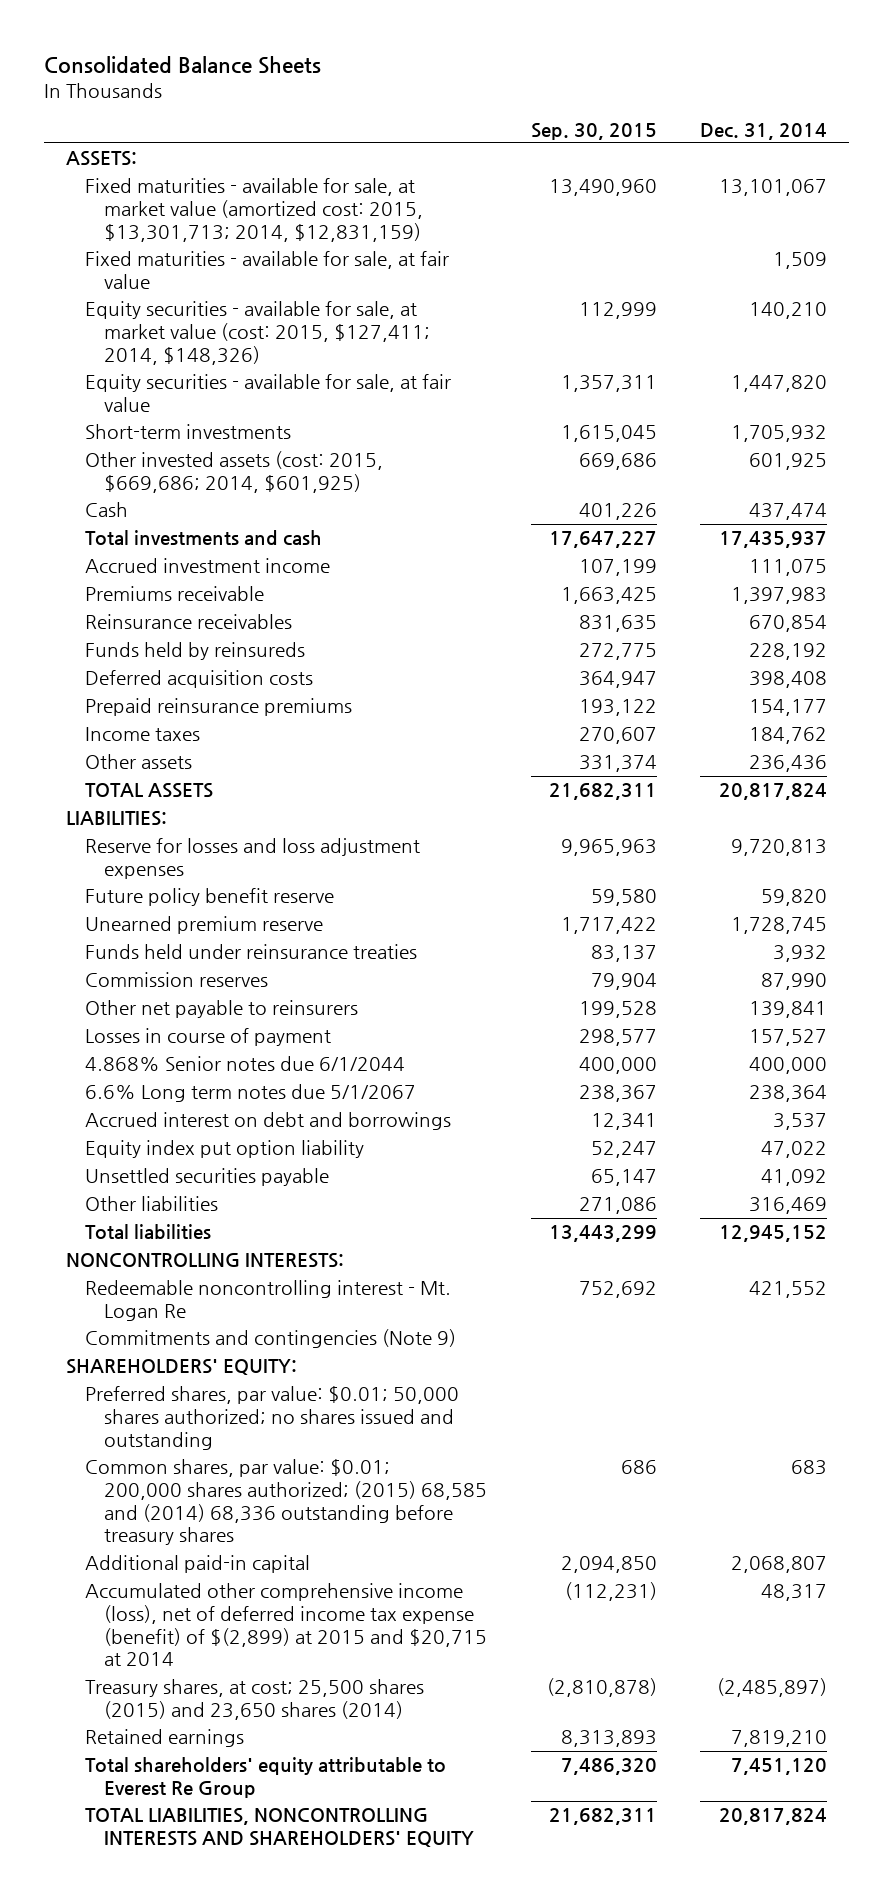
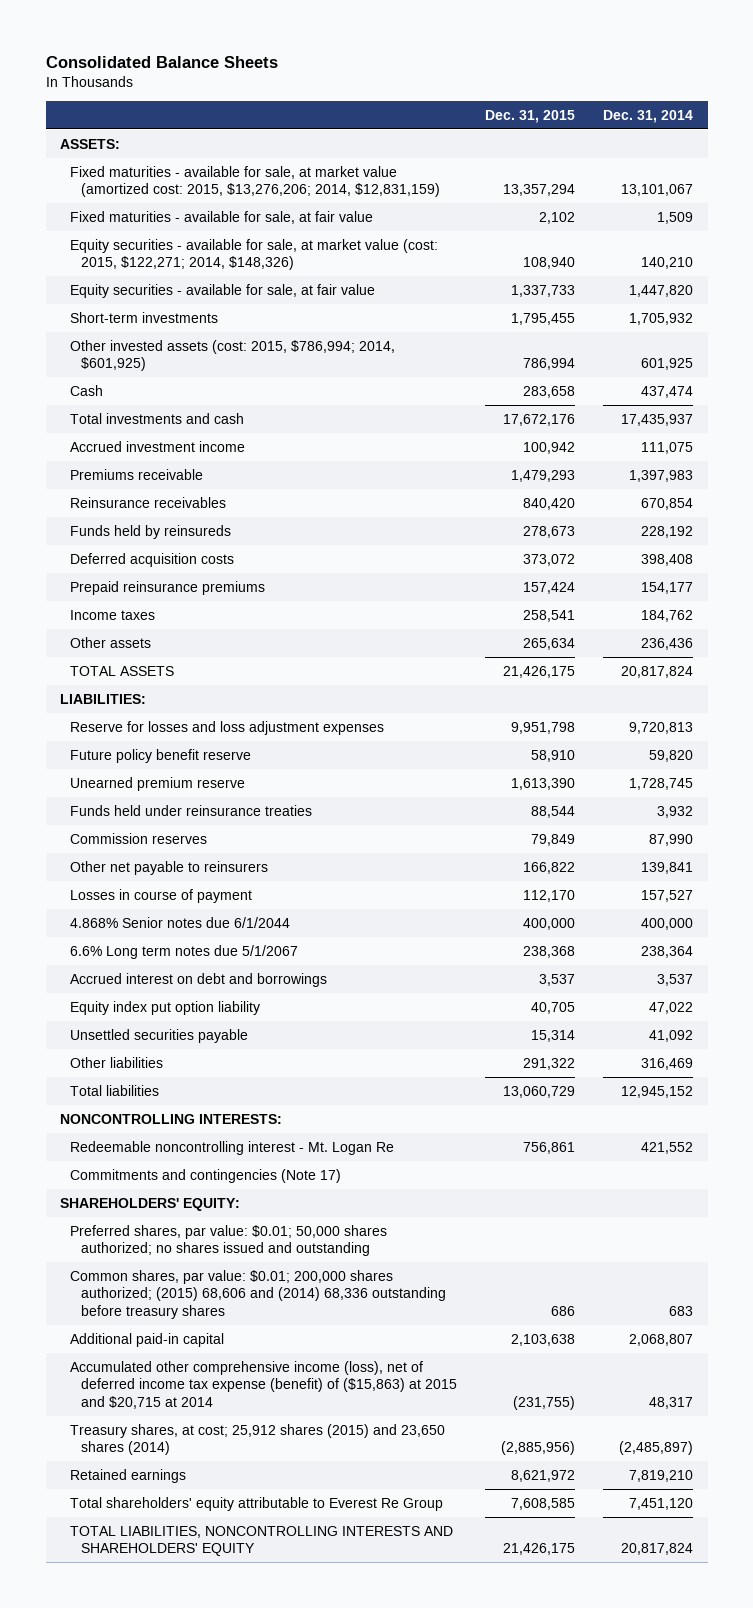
[530,122,657,140] Sep. 30, 2015 -> none
none -> [485,109,576,123] Dec. 31, 2015
[84,178,424,242] Fixed maturities - available for sale, at market value (amortized cost: 2015, $13,301,713; 2014, $12,831,159) -> [70,165,440,198] Fixed maturities - available for sale, at market value (amortized cost: 2015, $13,276,206; 2014, $12,831,159)
[84,301,431,365] Equity securities - available for sale, at market value (cost: 2015, $127,411; 2014, $148,326) -> [70,238,439,271] Equity securities - available for sale, at market value (cost: 2015, $122,271; 2014, $148,326)
[84,451,383,493] Other invested assets (cost: 2015, $669,686; 2014, $601,925) -> [70,339,396,372] Other invested assets (cost: 2015, $786,994; 2014, $601,925)
[84,1329,456,1349] Commitments and contingencies (Note 9) -> [70,1168,342,1183] Commitments and contingencies (Note 17)
[84,1459,488,1546] Common shares, par value: $0.01; 200,000 shares authorized; (2015) 68,585 and (2014) 68,336 outstanding before treasury shares -> [70,1269,446,1319] Common shares, par value: $0.01; 200,000 shares authorized; (2015) 68,606 and (2014) 68,336 outstanding before treasury shares
[84,1583,488,1667] Accumulated other comprehensive income (loss), net of deferred income tax expense (benefit) of $(2,899) at 2015 and $20,715 at 2014 -> [70,1360,457,1409] Accumulated other comprehensive income (loss), net of deferred income tax expense (benefit) of ($15,863) at 2015 and $20,715 at 2014
[84,1679,424,1720] Treasury shares, at cost; 25,500 shares (2015) and 23,650 shares (2014) -> [70,1423,446,1456] Treasury shares, at cost; 25,912 shares (2015) and 23,650 shares (2014)

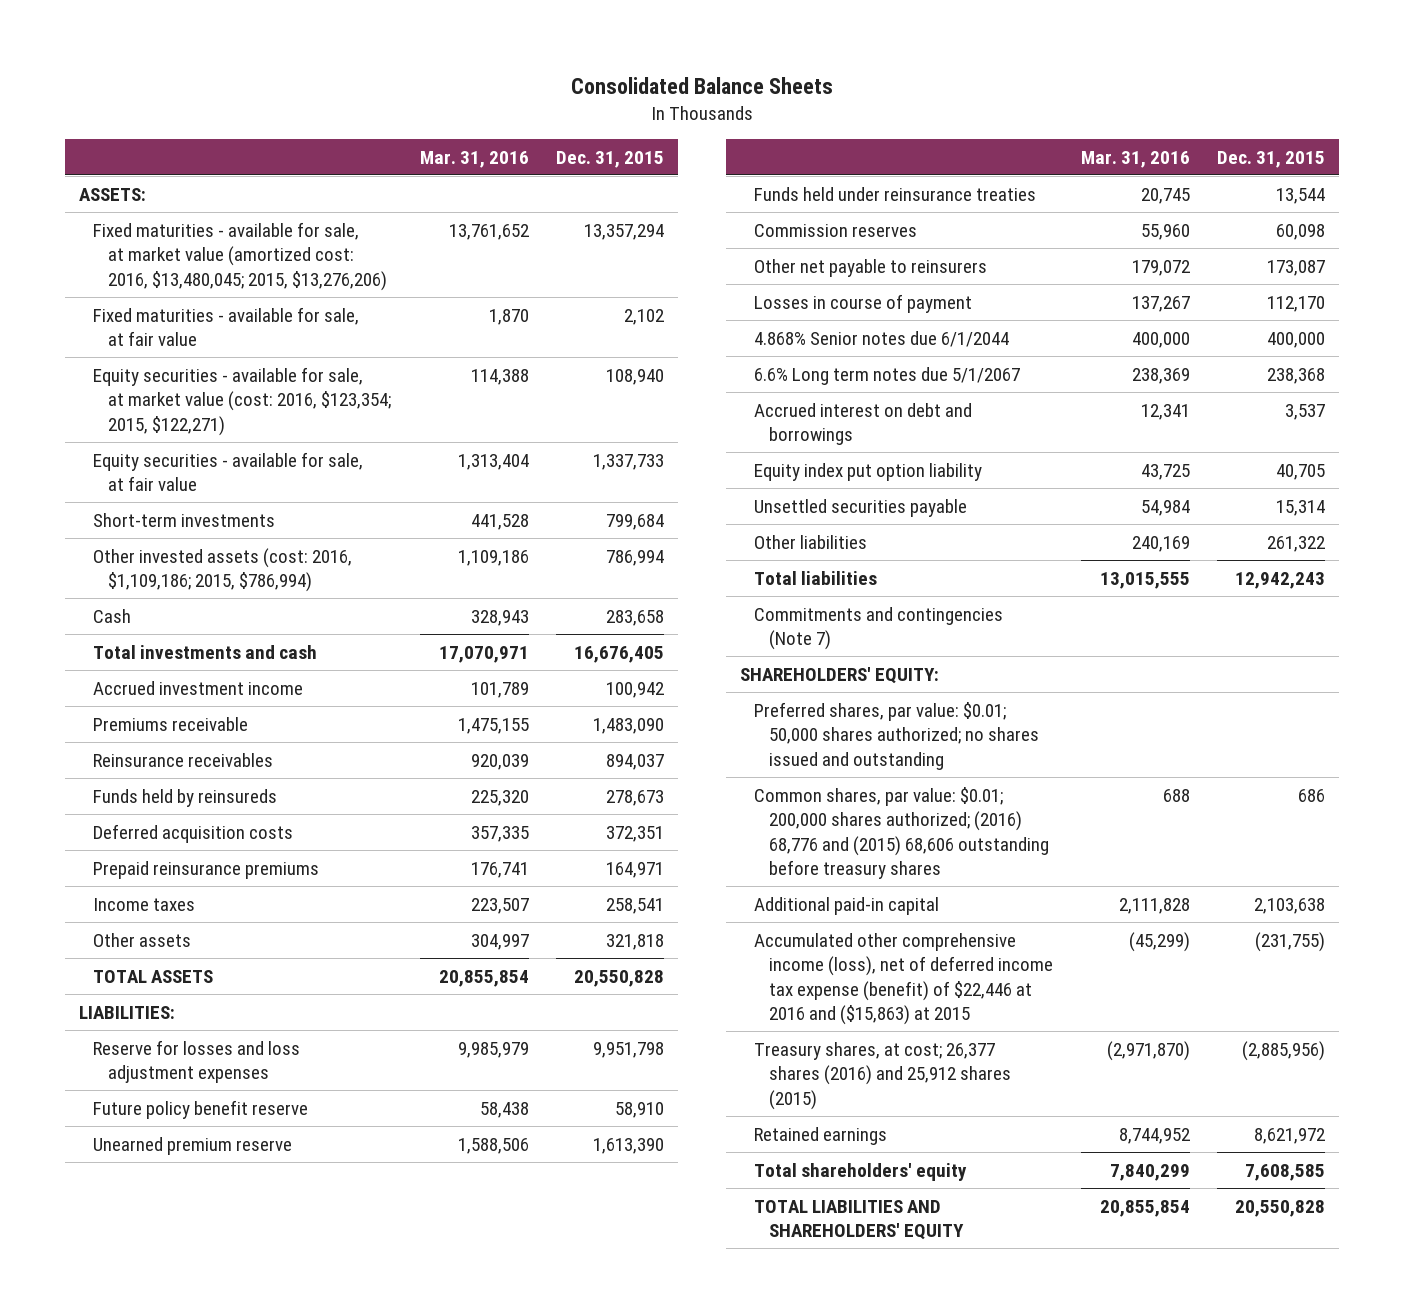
[603,109,694,123] Dec. 31, 2014 -> none
none -> [419,150,529,168] Mar. 31, 2016
[70,165,440,198] Fixed maturities - available for sale, at market value (amortized cost: 2015, $13,276,206; 2014, $12,831,159) -> [93,221,387,291] Fixed maturities - available for sale, at market value (amortized cost: 2016, $13,480,045; 2015, $13,276,206)
[70,238,439,271] Equity securities - available for sale, at market value (cost: 2015, $122,271; 2014, $148,326) -> [93,366,391,436] Equity securities - available for sale, at market value (cost: 2016, $123,354; 2015, $122,271)
[511,312,576,325] 1,795,455 -> [606,513,665,530] 799,684
[70,339,396,372] Other invested assets (cost: 2015, $786,994; 2014, $601,925) -> [93,547,353,593] Other invested assets (cost: 2016, $1,109,186; 2015, $786,994)
[503,413,576,426] 17,672,176 -> [574,645,665,663] 16,676,405
[511,469,576,482] 1,479,293 -> [593,717,665,734] 1,483,090
[523,497,576,510] 840,420 -> [606,753,665,770] 894,037
[523,553,576,566] 373,072 -> [606,825,665,842] 372,351
[523,581,576,594] 157,424 -> [606,861,665,878] 164,971
[523,637,576,650] 265,634 -> [606,933,665,950] 321,818
[503,665,576,678] 21,426,175 -> [574,969,665,987] 20,550,828
[531,805,576,818] 88,544 -> [1276,187,1326,204] 13,544
[531,833,576,846] 79,849 -> [1276,223,1326,240] 60,098
[523,861,576,874] 166,822 -> [1267,259,1326,276] 173,087
[59,1113,282,1124] NONCONTROLLING INTERESTS: -> none
[70,1140,395,1155] Redeemable noncontrolling interest - Mt. Logan Re -> none
[523,1057,576,1070] 291,322 -> [1267,535,1326,552] 261,322
[503,1085,576,1098] 13,060,729 -> [1235,571,1326,589] 12,942,243
[70,1168,342,1183] Commitments and contingencies (Note 17) -> [754,606,1004,651] Commitments and contingencies (Note 7)
[70,1269,446,1319] Common shares, par value: $0.01; 200,000 shares authorized; (2015) 68,606 and (2014) 68,336 outstanding before treasury shares -> [754,786,1049,879] Common shares, par value: $0.01; 200,000 shares authorized; (2016) 68,776 and (2015) 68,606 outstanding before treasury shares
[70,1360,457,1409] Accumulated other comprehensive income (loss), net of deferred income tax expense (benefit) of ($15,863) at 2015 and $20,715 at 2014 -> [754,932,1053,1025] Accumulated other comprehensive income (loss), net of deferred income tax expense (benefit) of $22,446 at 2016 and ($15,863) at 2015
[70,1423,446,1456] Treasury shares, at cost; 25,912 shares (2015) and 23,650 shares (2014) -> [754,1041,1011,1110] Treasury shares, at cost; 26,377 shares (2016) and 25,912 shares (2015)
[70,1496,444,1511] Total shareholders' equity attributable to Everest Re Group -> [754,1162,968,1181] Total shareholders' equity
[70,1525,454,1557] TOTAL LIABILITIES, NONCONTROLLING INTERESTS AND SHAREHOLDERS' EQUITY -> [754,1199,964,1241] TOTAL LIABILITIES AND SHAREHOLDERS' EQUITY
[503,1543,576,1556] 21,426,175 -> [1235,1199,1326,1217] 20,550,828

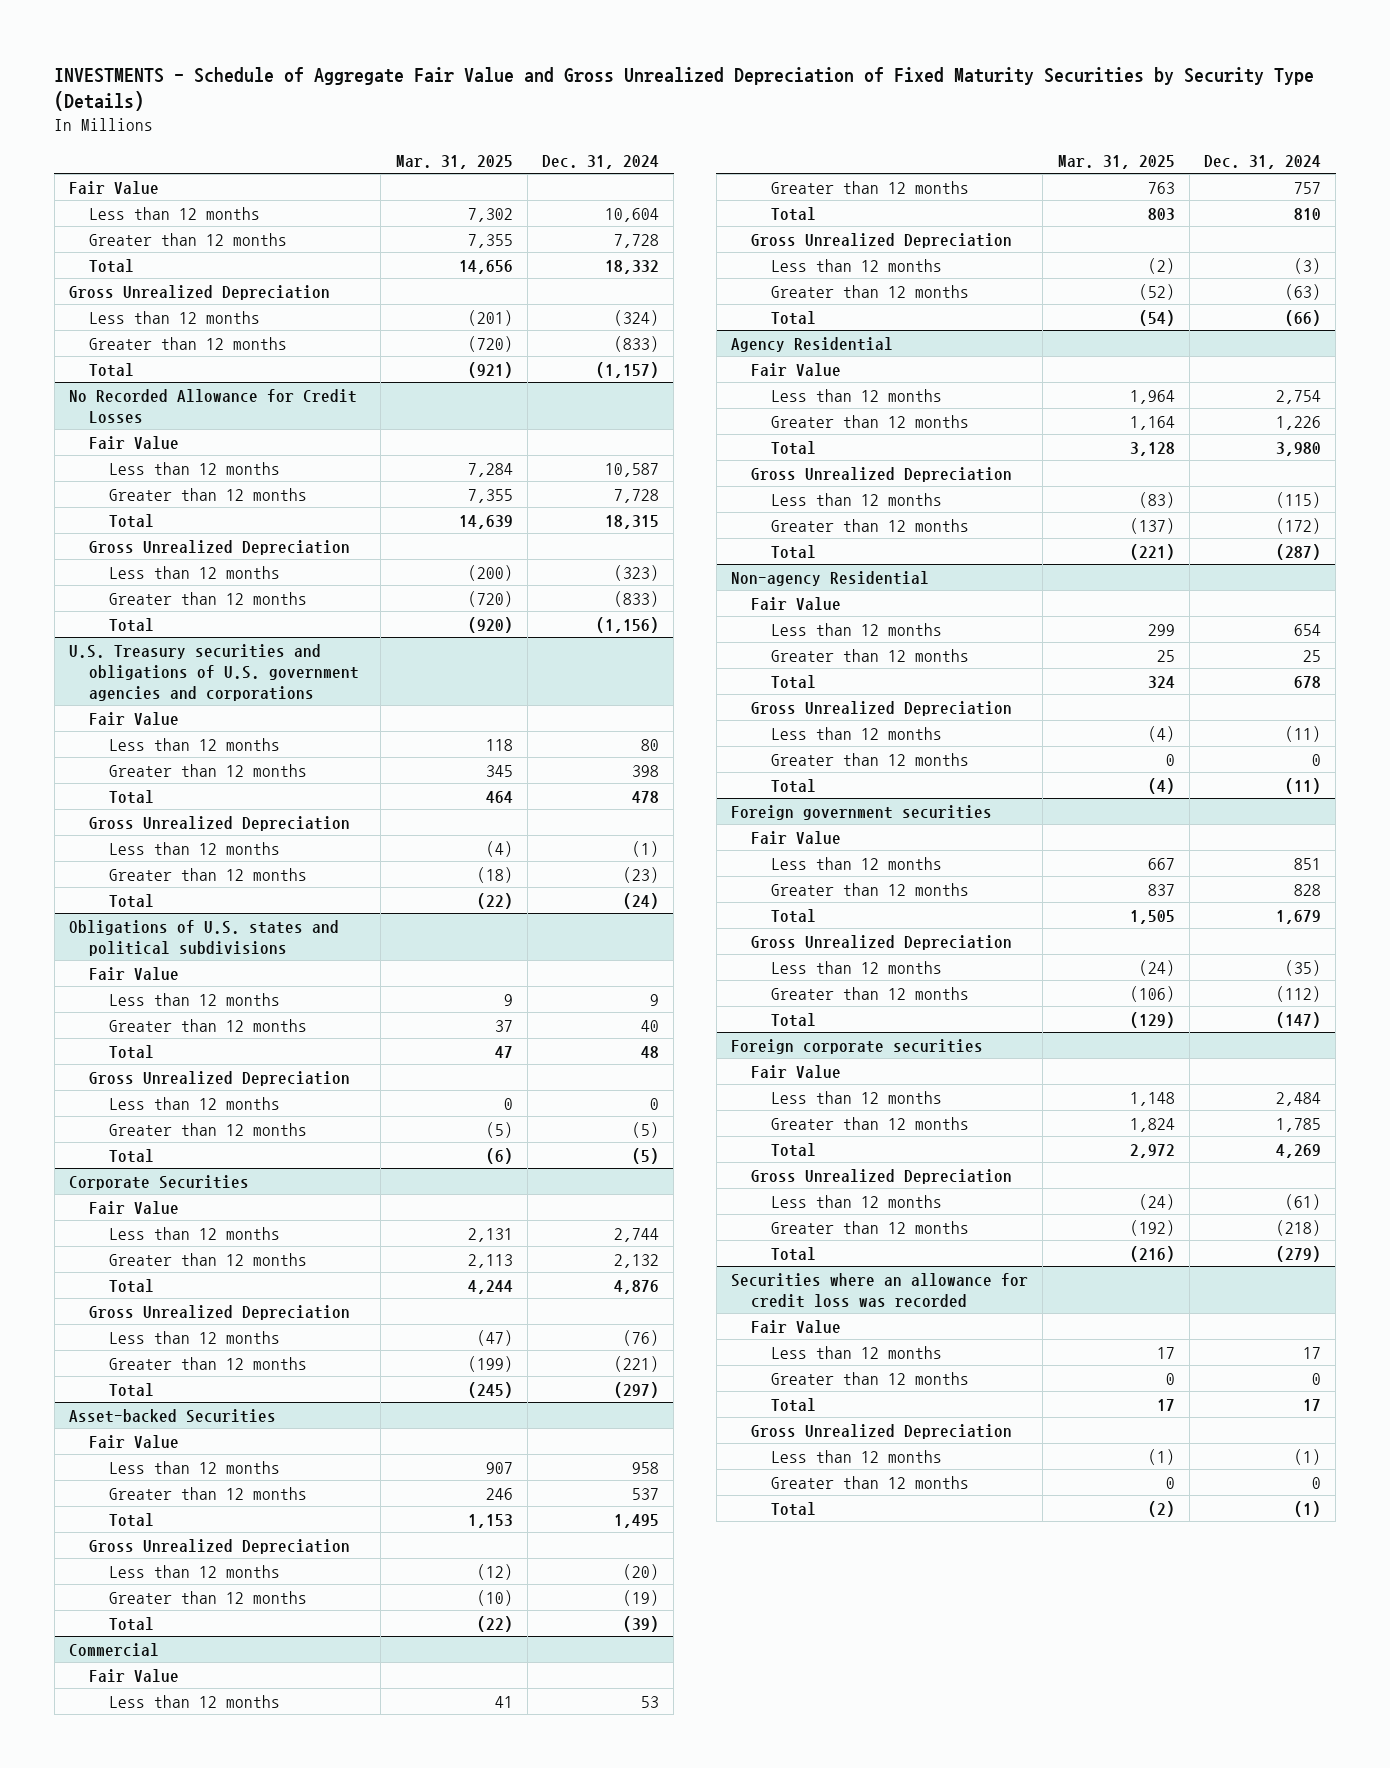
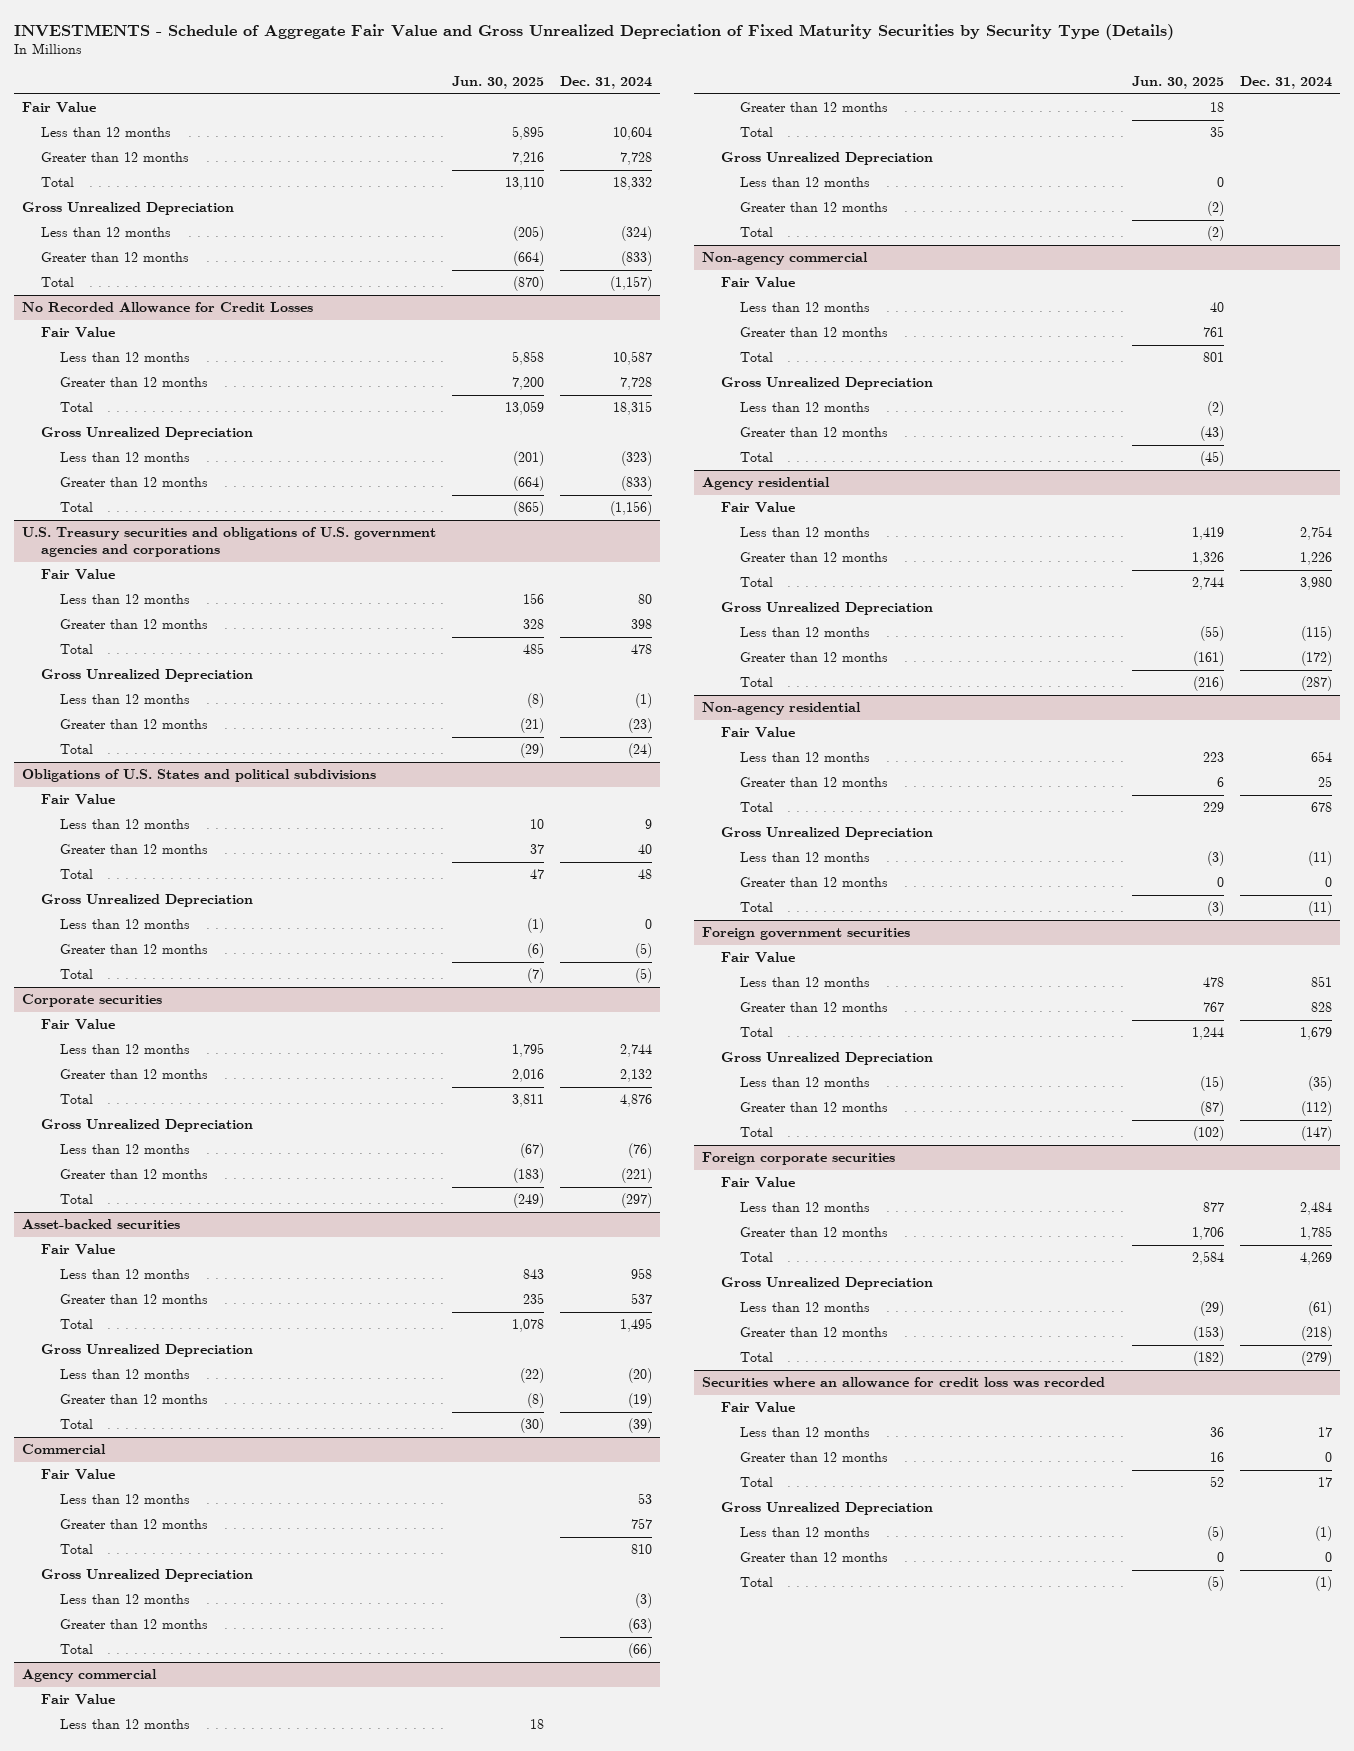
[395,154,513,169] Mar. 31, 2025 -> none
none -> [451,75,544,89] Jun. 30, 2025
[69,919,340,956] Obligations of U.S. states and political subdivisions -> [22,769,377,783] Obligations of U.S. States and political subdivisions
[69,1174,250,1190] Corporate Securities -> [22,994,163,1008] Corporate securities
[69,1408,277,1423] Asset-backed Securities -> [22,1219,181,1230] Asset-backed securities
[731,336,894,352] Agency Residential -> none
none -> [22,1669,158,1683] Agency commercial
none -> [59,1719,190,1730] Less than 12 months
none -> [739,102,888,113] Greater than 12 months
none -> [739,127,773,138] Total
none -> [720,152,933,166] Gross Unrealized Depreciation
none -> [739,177,870,188] Less than 12 months
none -> [739,202,888,213] Greater than 12 months
none -> [739,227,773,238] Total
none -> [702,252,869,266] Non-agency commercial
none -> [720,277,795,289] Fair Value
none -> [739,302,870,313] Less than 12 months
none -> [739,327,888,338] Greater than 12 months
none -> [739,352,773,363] Total
none -> [720,377,933,391] Gross Unrealized Depreciation
none -> [739,402,870,413] Less than 12 months
none -> [739,427,888,438] Greater than 12 months
none -> [739,452,773,463] Total
none -> [702,477,831,491] Agency residential
none -> [720,502,795,514] Fair Value
[731,570,930,586] Non-agency Residential -> [702,702,862,716] Non-agency residential

